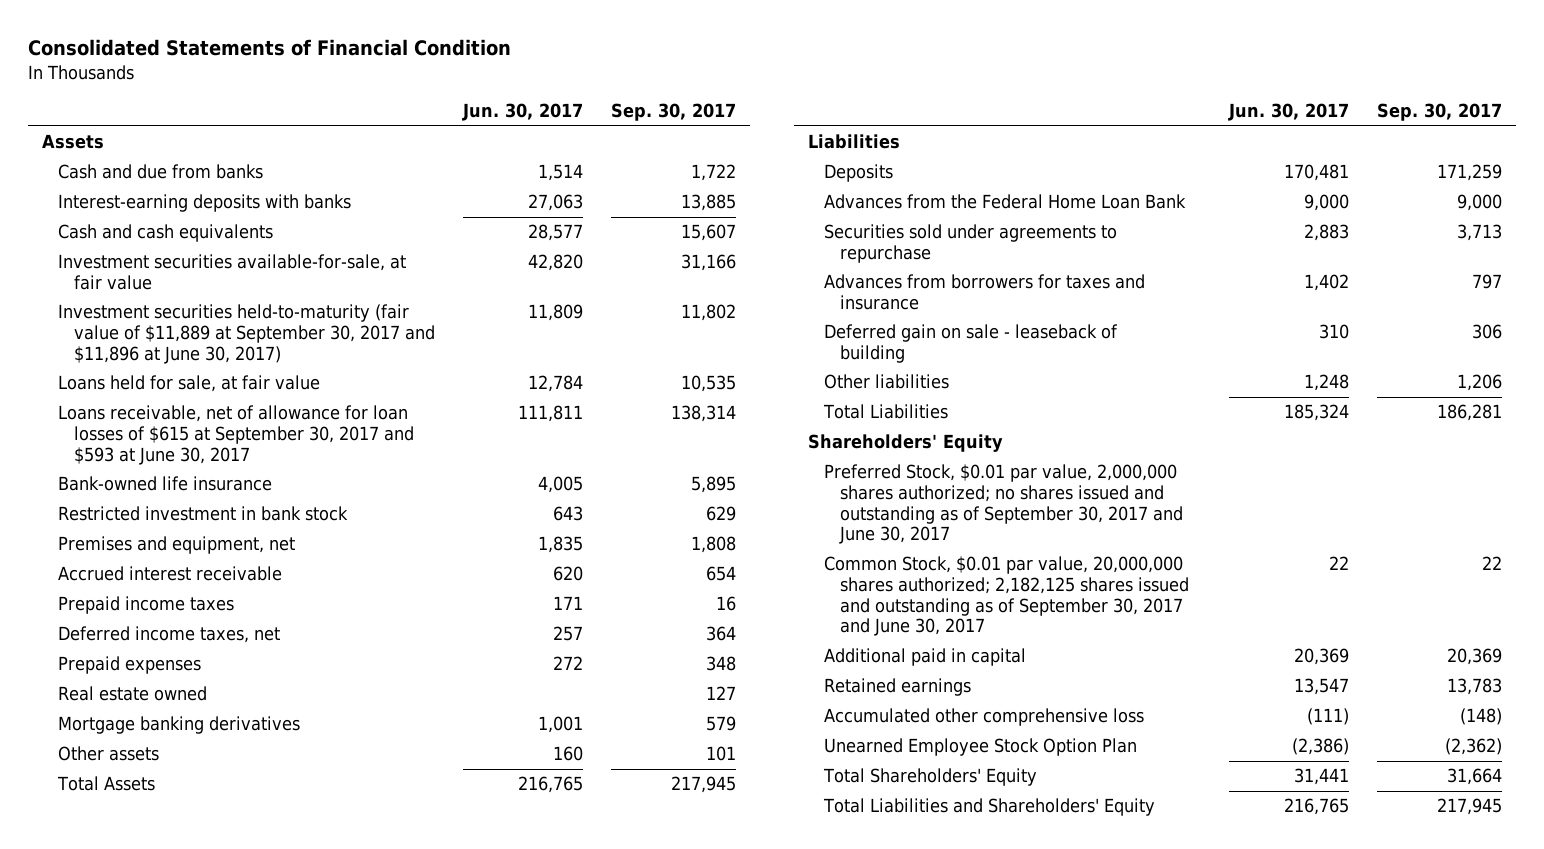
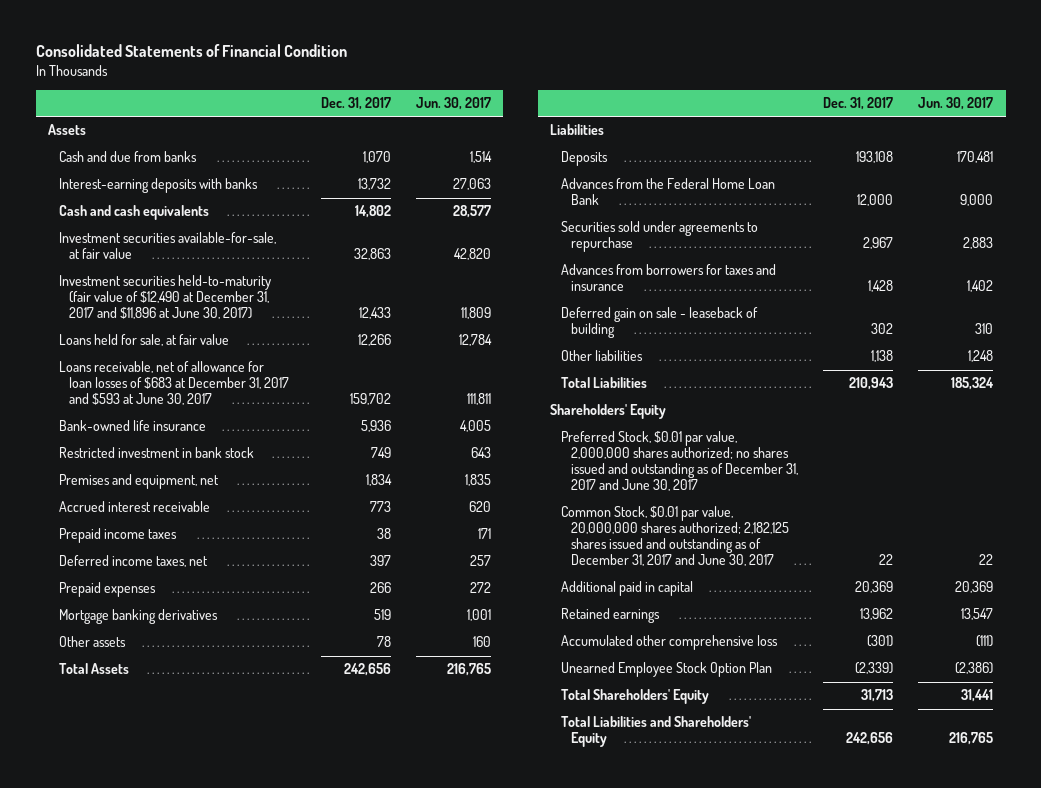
[611,103,737,122] Sep. 30, 2017 -> none
none -> [321,97,392,111] Dec. 31, 2017
[58,304,436,364] Investment securities held-to-maturity (fair value of $11,889 at September 30, 2017 and $11,896 at June 30, 2017) -> [58,275,271,320] Investment securities held-to-maturity (fair value of $12,490 at December 31, 2017 and $11,896 at June 30, 2017)
[58,405,415,465] Loans receivable, net of allowance for loan losses of $615 at September 30, 2017 and $593 at June 30, 2017 -> [58,361,290,406] Loans receivable, net of allowance for loan losses of $683 at December 31, 2017 and $593 at June 30, 2017
[58,686,208,702] Real estate owned -> none
[823,464,1184,545] Preferred Stock, $0.01 par value, 2,000,000 shares authorized; no shares issued and outstanding as of September 30, 2017 and June 30, 2017 -> [560,431,799,492] Preferred Stock, $0.01 par value, 2,000,000 shares authorized; no shares issued and outstanding as of December 31, 2017 and June 30, 2017
[823,556,1190,637] Common Stock, $0.01 par value, 20,000,000 shares authorized; 2,182,125 shares issued and outstanding as of September 30, 2017 and June 30, 2017 -> [560,506,790,567] Common Stock, $0.01 par value, 20,000,000 shares authorized; 2,182,125 shares issued and outstanding as of December 31, 2017 and June 30, 2017

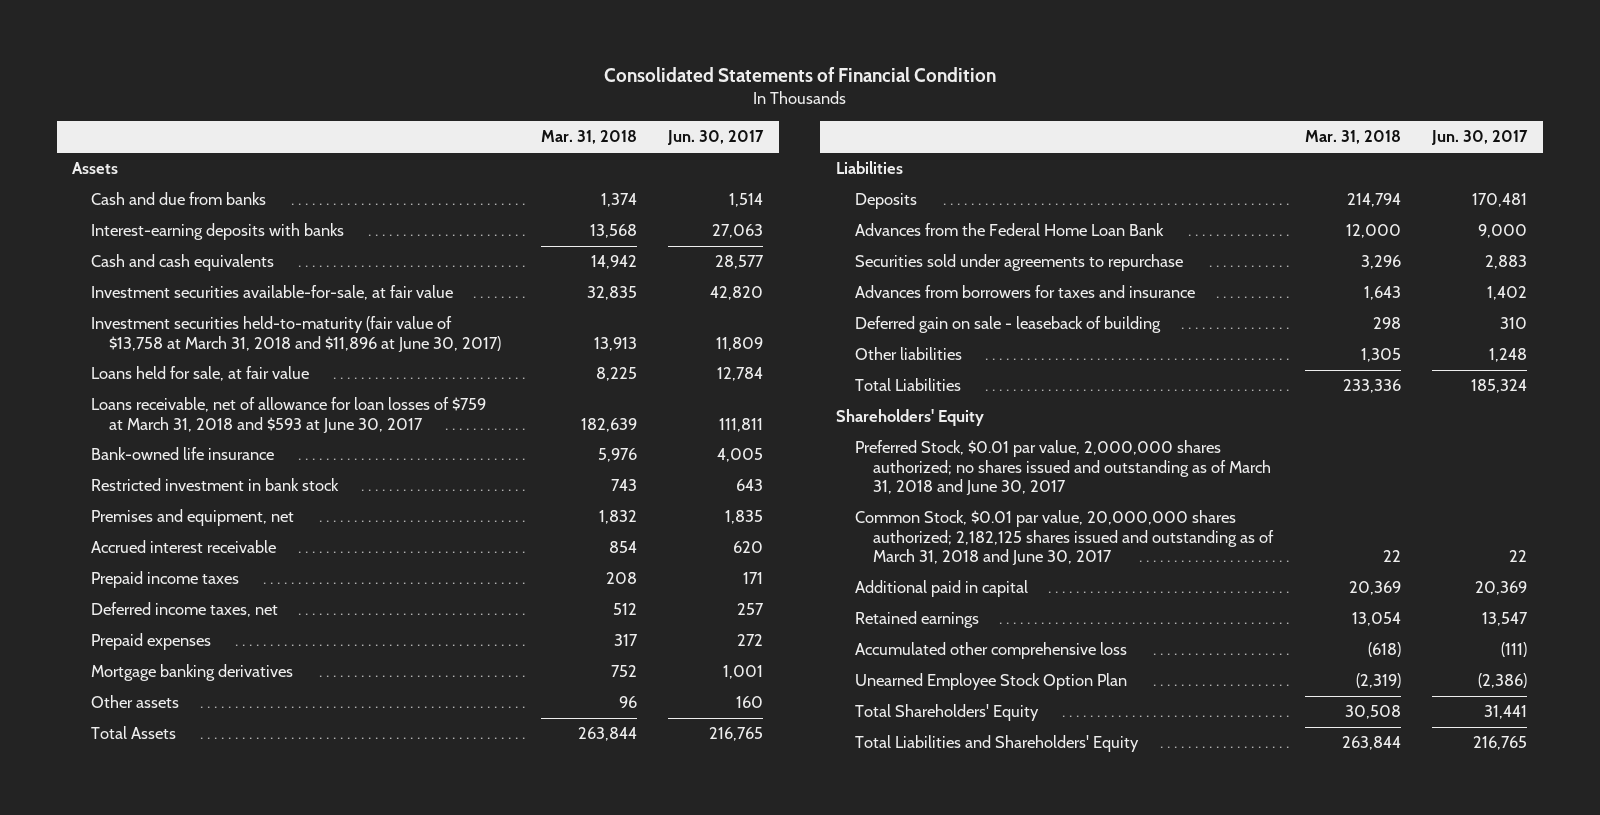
[321,97,392,111] Dec. 31, 2017 -> none
none -> [540,130,637,145] Mar. 31, 2018
[58,275,271,320] Investment securities held-to-maturity (fair value of $12,490 at December 31, 2017 and $11,896 at June 30, 2017) -> [90,316,502,352] Investment securities held-to-maturity (fair value of $13,758 at March 31, 2018 and $11,896 at June 30, 2017)
[58,361,290,406] Loans receivable, net of allowance for loan losses of $683 at December 31, 2017 and $593 at June 30, 2017 -> [90,397,486,433] Loans receivable, net of allowance for loan losses of $759 at March 31, 2018 and $593 at June 30, 2017
[560,431,799,492] Preferred Stock, $0.01 par value, 2,000,000 shares authorized; no shares issued and outstanding as of December 31, 2017 and June 30, 2017 -> [854,440,1272,495] Preferred Stock, $0.01 par value, 2,000,000 shares authorized; no shares issued and outstanding as of March 31, 2018 and June 30, 2017
[560,506,790,567] Common Stock, $0.01 par value, 20,000,000 shares authorized; 2,182,125 shares issued and outstanding as of December 31, 2017 and June 30, 2017 -> [854,510,1275,565] Common Stock, $0.01 par value, 20,000,000 shares authorized; 2,182,125 shares issued and outstanding as of March 31, 2018 and June 30, 2017

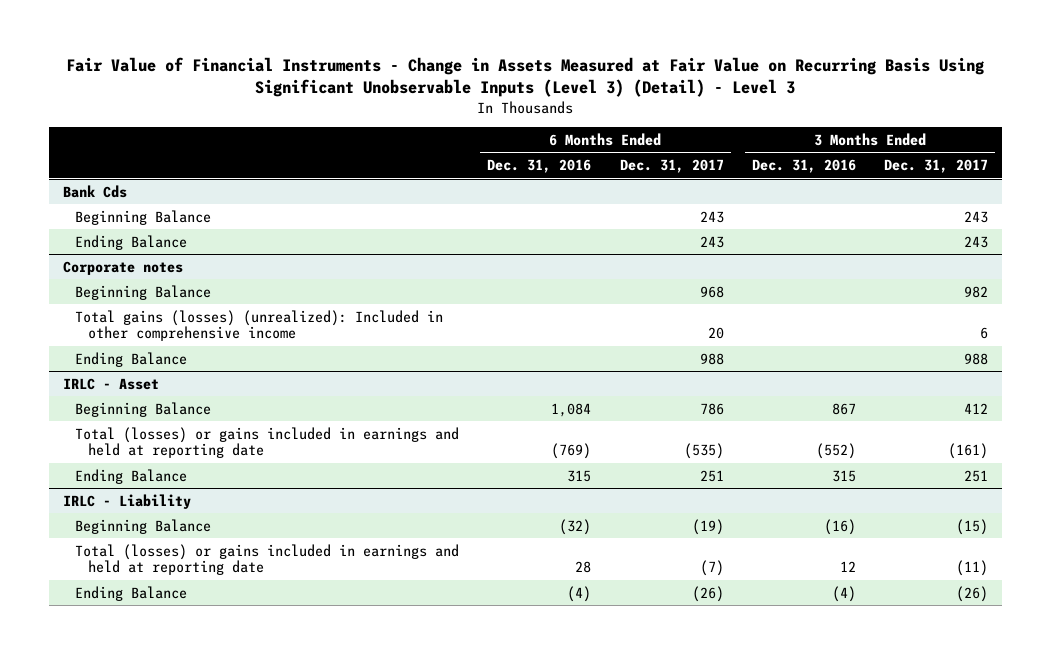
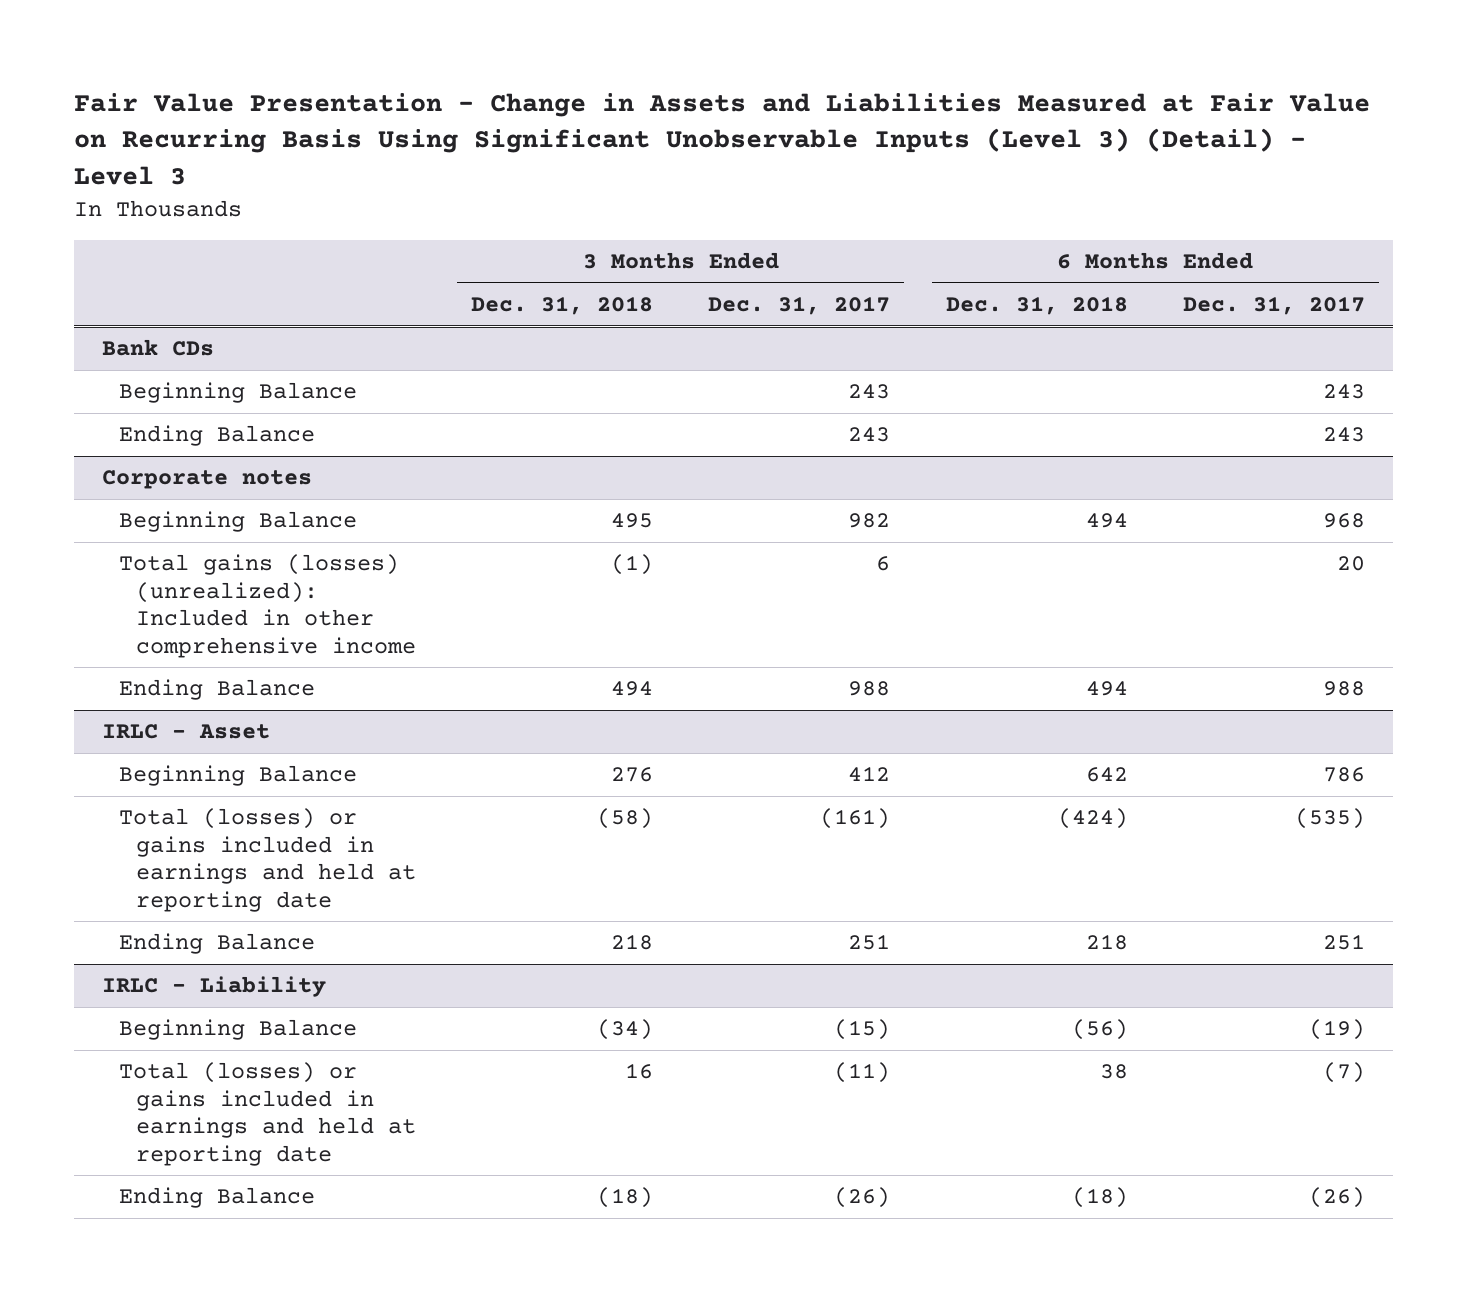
[66,57,985,98] Fair Value of Financial Instruments - Change in Assets Measured at Fair Value on Recurring Basis Using Significant Unobservable Inputs (Level 3) (Detail) - Level 3 -> [73,92,1370,186] Fair Value Presentation - Change in Assets and Liabilities Measured at Fair Value on Recurring Basis Using Significant Unobservable Inputs (Level 3) (Detail) - Level 3
[487,159,592,174] Dec. 31, 2016 -> none
[751,159,856,174] Dec. 31, 2016 -> none
none -> [471,296,654,316] Dec. 31, 2018
none -> [945,296,1128,316] Dec. 31, 2018
[63,184,128,198] Bank Cds -> [101,339,214,357] Bank CDs

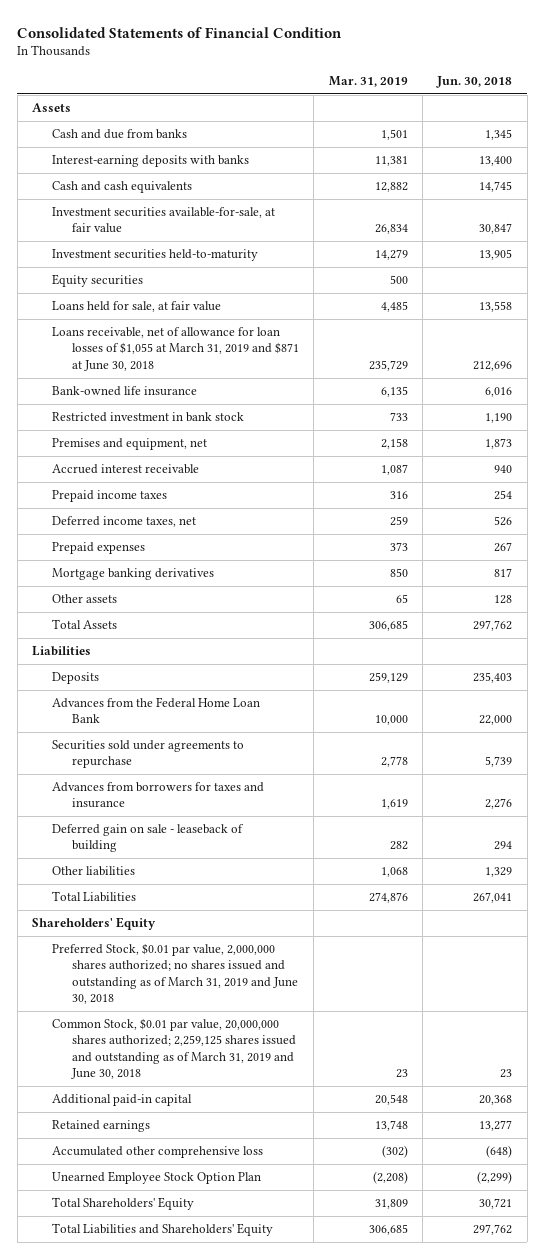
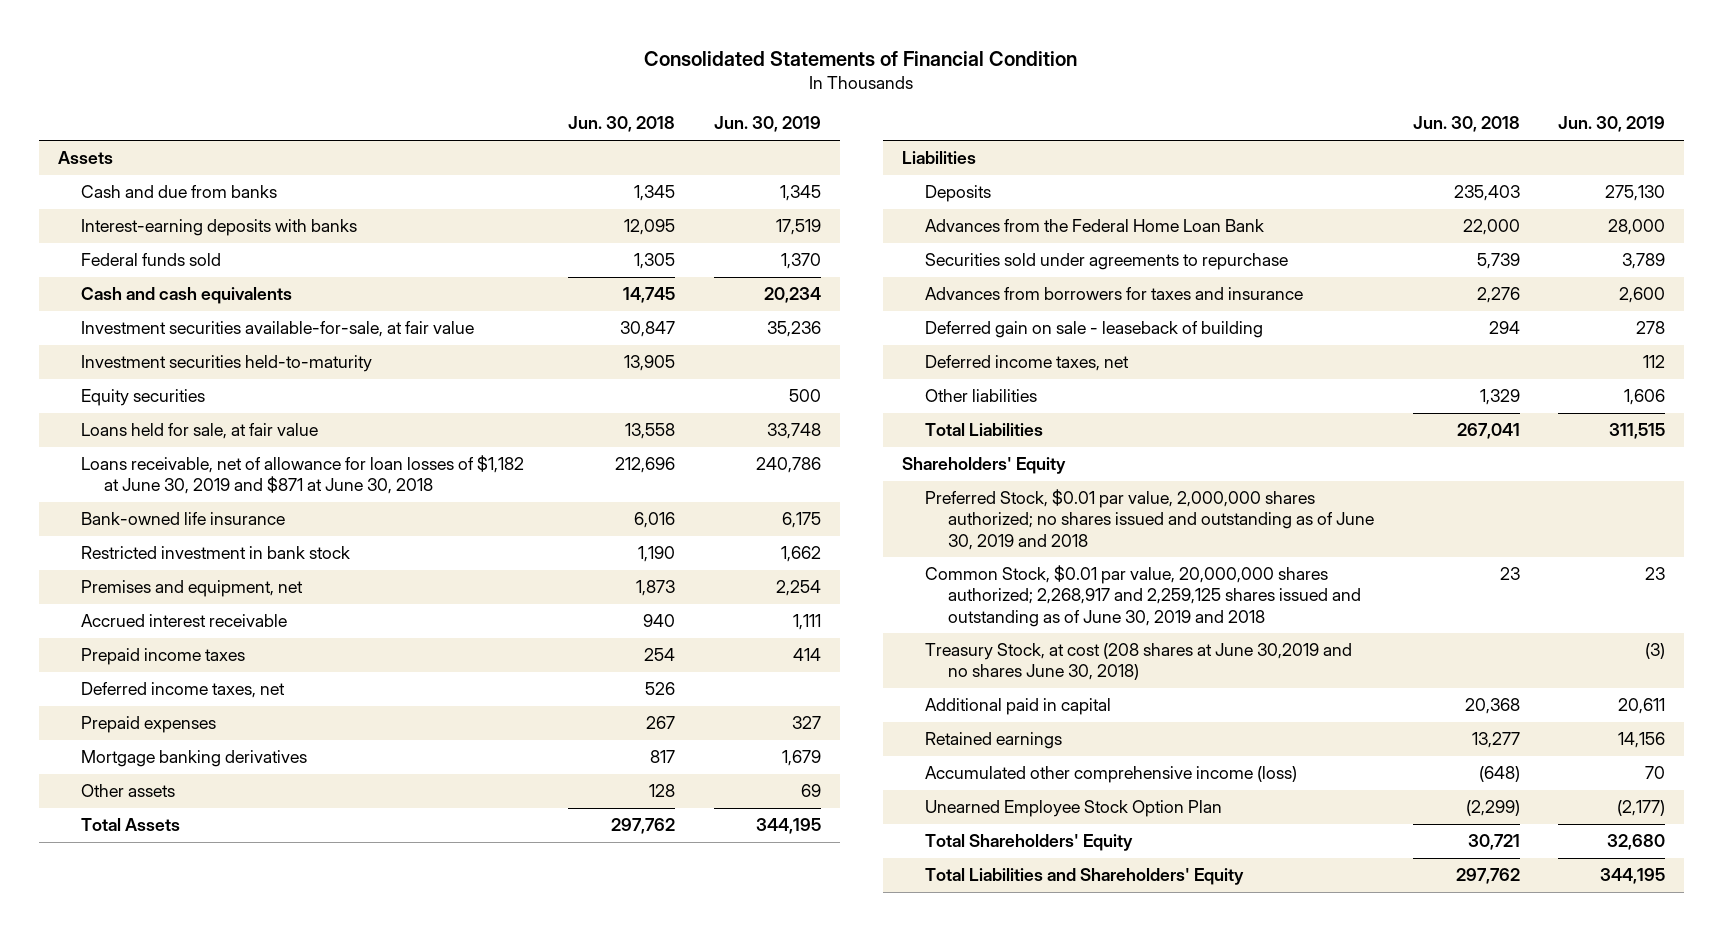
[328,76,408,88] Mar. 31, 2019 -> none
none -> [713,116,821,133] Jun. 30, 2019
[479,156,513,167] 13,400 -> [624,219,676,236] 12,095
none -> [80,253,221,267] Federal funds sold
[52,327,299,371] Loans receivable, net of allowance for loan losses of $1,055 at March 31, 2019 and $871 at June 30, 2018 -> [80,455,524,495] Loans receivable, net of allowance for loan losses of $1,182 at June 30, 2019 and $871 at June 30, 2018
none -> [925,355,1130,372] Deferred income taxes, net
[52,943,298,1005] Preferred Stock, $0.01 par value, 2,000,000 shares authorized; no shares issued and outstanding as of March 31, 2019 and June 30, 2018 -> [925,489,1375,550] Preferred Stock, $0.01 par value, 2,000,000 shares authorized; no shares issued and outstanding as of June 30, 2019 and 2018
[52,1018,296,1080] Common Stock, $0.01 par value, 20,000,000 shares authorized; 2,259,125 shares issued and outstanding as of March 31, 2019 and June 30, 2018 -> [925,565,1362,627] Common Stock, $0.01 par value, 20,000,000 shares authorized; 2,268,917 and 2,259,125 shares issued and outstanding as of June 30, 2019 and 2018
none -> [925,643,1353,681] Treasury Stock, at cost (208 shares at June 30,2019 and no shares June 30, 2018)
[52,1094,193,1107] Additional paid-in capital -> [925,698,1112,716] Additional paid in capital
[52,1146,264,1159] Accumulated other comprehensive loss -> [925,766,1298,784] Accumulated other comprehensive income (loss)

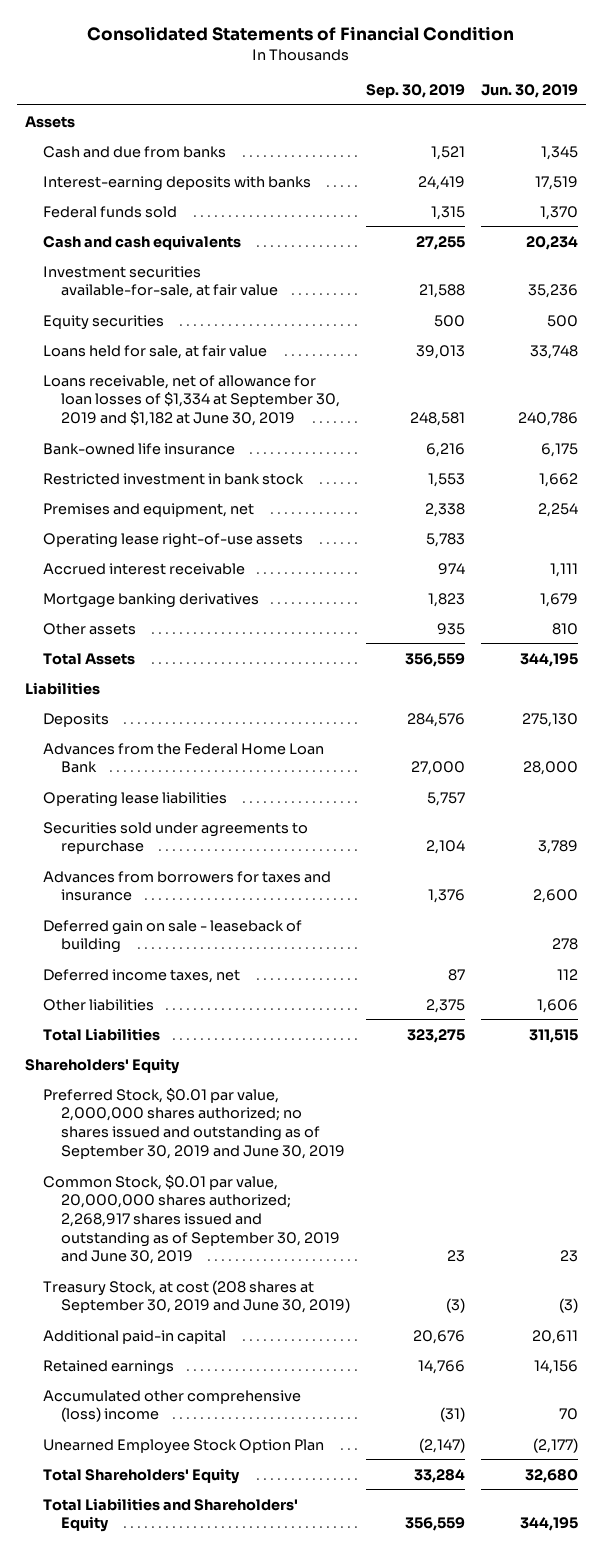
[568,116,676,133] Jun. 30, 2018 -> none
none -> [365,83,465,98] Sep. 30, 2019
[80,355,372,373] Investment securities held-to-maturity -> none
[80,455,524,495] Loans receivable, net of allowance for loan losses of $1,182 at June 30, 2019 and $871 at June 30, 2018 -> [43,374,341,426] Loans receivable, net of allowance for loan losses of $1,334 at September 30, 2019 and $1,182 at June 30, 2019
none -> [43,532,304,548] Operating lease right-of-use assets
[80,648,245,666] Prepaid income taxes -> none
[80,682,285,699] Deferred income taxes, net -> none
[80,716,216,734] Prepaid expenses -> none
[800,784,821,798] 69 -> [551,622,578,635] 810
none -> [43,791,228,807] Operating lease liabilities
[925,489,1375,550] Preferred Stock, $0.01 par value, 2,000,000 shares authorized; no shares issued and outstanding as of June 30, 2019 and 2018 -> [43,1087,346,1159] Preferred Stock, $0.01 par value, 2,000,000 shares authorized; no shares issued and outstanding as of September 30, 2019 and June 30, 2019
[925,565,1362,627] Common Stock, $0.01 par value, 20,000,000 shares authorized; 2,268,917 and 2,259,125 shares issued and outstanding as of June 30, 2019 and 2018 -> [43,1174,341,1265] Common Stock, $0.01 par value, 20,000,000 shares authorized; 2,268,917 shares issued and outstanding as of September 30, 2019 and June 30, 2019
[925,643,1353,681] Treasury Stock, at cost (208 shares at June 30,2019 and no shares June 30, 2018) -> [43,1279,351,1314] Treasury Stock, at cost (208 shares at September 30, 2019 and June 30, 2019)
[925,698,1112,716] Additional paid in capital -> [43,1329,227,1344] Additional paid-in capital
[925,766,1298,784] Accumulated other comprehensive income (loss) -> [43,1389,302,1423] Accumulated other comprehensive (loss) income

